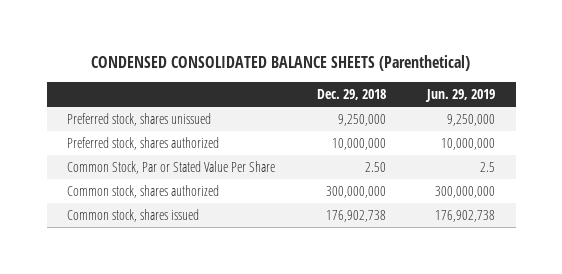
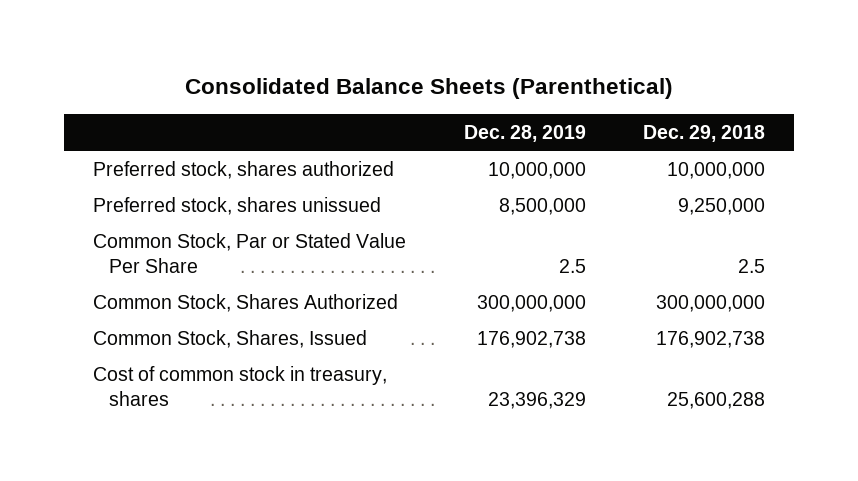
[91,55,471,72] CONDENSED CONSOLIDATED BALANCE SHEETS (Parenthetical) -> [185,78,674,100] Consolidated Balance Sheets (Parenthetical)
[424,89,495,103] Jun. 29, 2019 -> none
none -> [463,124,586,142] Dec. 28, 2019
[67,112,212,126] Preferred stock, shares unissued -> [92,196,381,215] Preferred stock, shares unissued
[364,161,386,172] 2.50 -> [738,258,766,273] 2.5
[67,184,220,198] Common stock, shares authorized -> [92,293,398,312] Common Stock, Shares Authorized
[67,208,200,222] Common stock, shares issued -> [92,329,367,348] Common Stock, Shares, Issued
none -> [92,365,387,406] Cost of common stock in treasury, shares

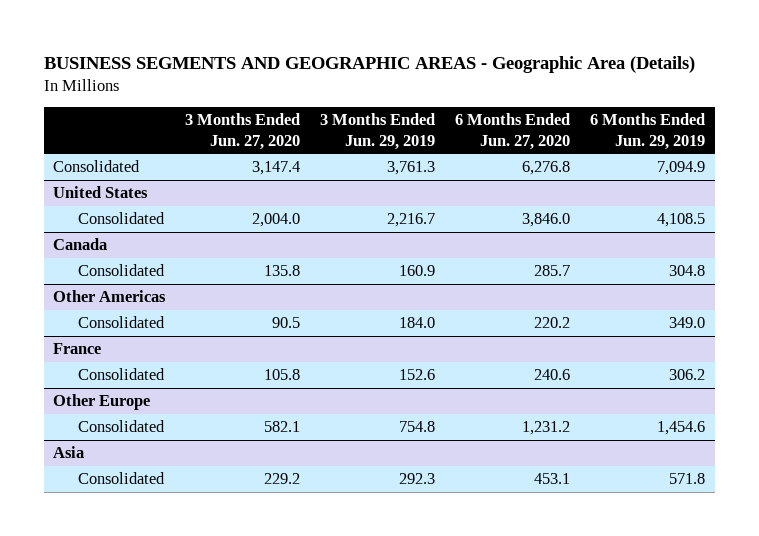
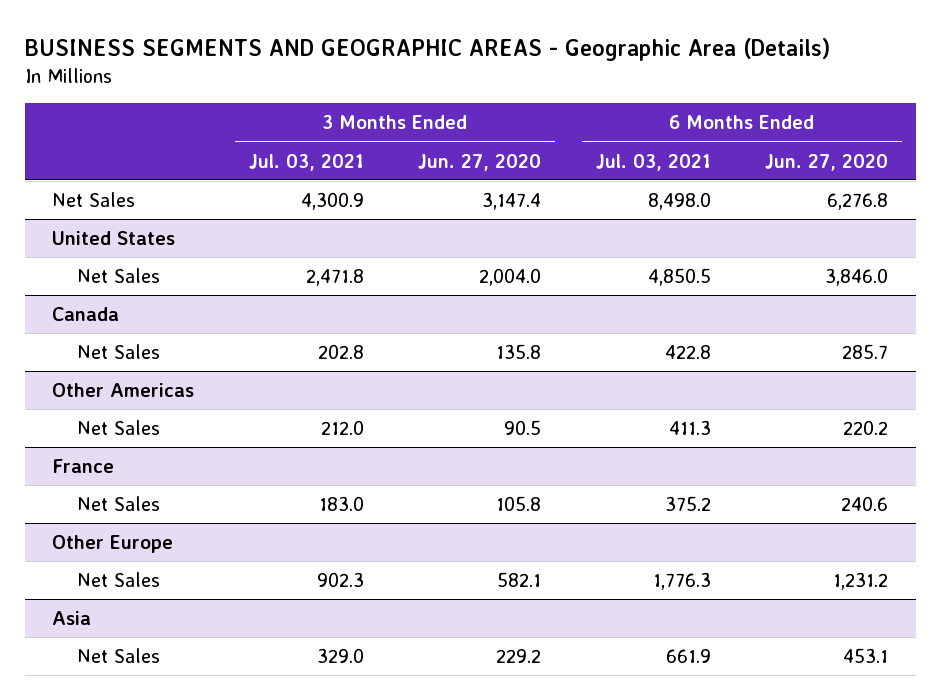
[320,113,436,150] 3 Months Ended Jun. 29, 2019 -> none
[590,113,706,150] 6 Months Ended Jun. 29, 2019 -> none
none -> [248,153,364,171] Jul. 03, 2021
none -> [595,153,711,171] Jul. 03, 2021
[53,160,141,173] Consolidated -> [52,192,136,208] Net Sales
[78,212,166,225] Consolidated -> [77,268,161,284] Net Sales
[78,264,166,277] Consolidated -> [77,344,161,360] Net Sales
[78,316,166,329] Consolidated -> [77,420,161,436] Net Sales
[78,368,166,381] Consolidated -> [77,496,161,512] Net Sales
[78,420,166,433] Consolidated -> [77,572,161,588] Net Sales
[78,472,166,485] Consolidated -> [77,648,161,664] Net Sales

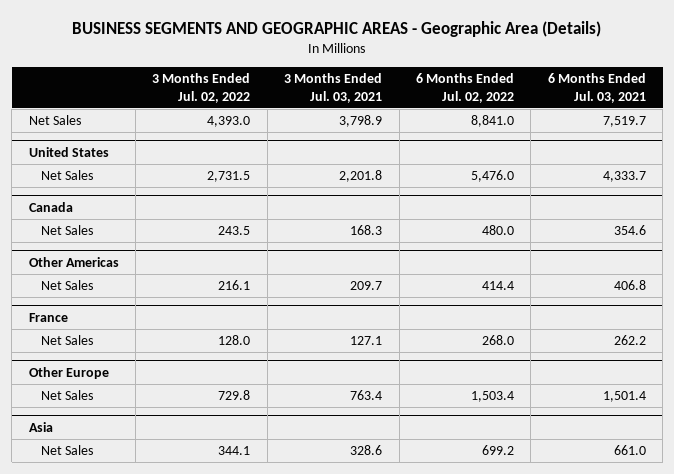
[418,153,542,171] Jun. 27, 2020 -> none
[765,153,889,171] Jun. 27, 2020 -> none
none -> [152,73,251,103] 3 Months Ended Jul. 02, 2022
none -> [416,73,515,103] 6 Months Ended Jul. 02, 2022
[300,192,364,211] 4,300.9 -> [339,115,383,128] 3,798.9
[647,192,711,211] 8,498.0 -> [602,116,646,128] 7,519.7
[305,269,364,287] 2,471.8 -> [339,170,383,183] 2,201.8
[647,268,711,287] 4,850.5 -> [602,171,646,183] 4,333.7
[317,344,364,360] 202.8 -> [350,225,383,236] 168.3
[664,345,711,360] 422.8 -> [613,225,646,236] 354.6
[320,420,364,436] 212.0 -> [350,281,383,291] 209.7
[668,420,711,436] 411.3 -> [613,280,646,291] 406.8
[318,496,364,512] 183.0 -> [350,336,383,346] 127.1
[664,496,711,512] 375.2 -> [613,335,646,346] 262.2
[316,572,364,588] 902.3 -> [350,390,383,401] 763.4
[652,572,711,591] 1,776.3 -> [602,391,646,403] 1,501.4
[316,648,364,664] 329.0 -> [350,445,383,456] 328.6
[665,649,711,664] 661.9 -> [613,445,646,456] 661.0

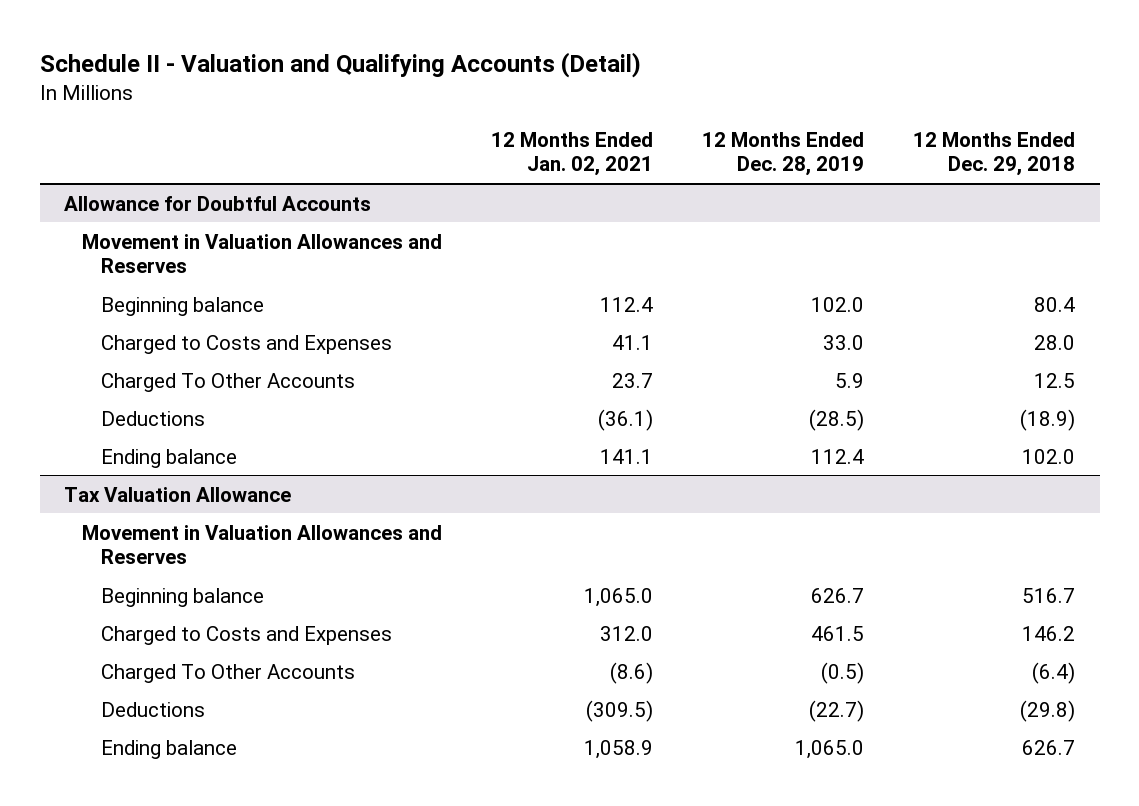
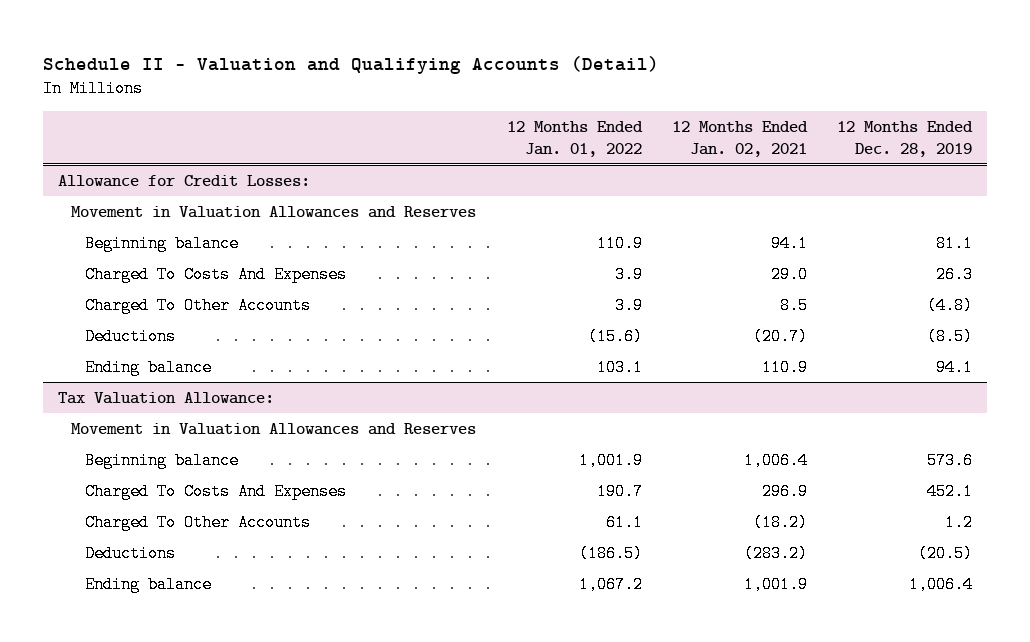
[913,131,1076,177] 12 Months Ended Dec. 29, 2018 -> none
none -> [506,120,643,157] 12 Months Ended Jan. 01, 2022
[63,195,371,211] Allowance for Doubtful Accounts -> [57,174,310,187] Allowance for Credit Losses:
[600,296,654,312] 112.4 -> [771,234,809,252] 94.1
[811,296,865,312] 102.0 -> [936,234,974,252] 81.1
[100,334,392,354] Charged to Costs and Expenses -> [85,265,348,283] Charged To Costs And Expenses
[612,334,654,350] 41.1 -> [771,265,809,283] 29.0
[823,334,865,350] 33.0 -> [936,265,974,283] 26.3
[612,372,654,388] 23.7 -> [780,296,809,314] 8.5
[835,372,865,388] 5.9 -> [927,296,974,314] (4.8)
[598,408,654,431] (36.1) -> [753,327,809,345] (20.7)
[809,408,865,431] (28.5) -> [927,327,974,345] (8.5)
[600,448,654,464] 141.1 -> [762,358,809,376] 110.9
[811,448,865,464] 112.4 -> [936,358,974,376] 94.1
[63,486,291,502] Tax Valuation Allowance -> [57,391,274,404] Tax Valuation Allowance:
[584,587,654,607] 1,065.0 -> [744,451,809,469] 1,006.4
[811,587,865,603] 626.7 -> [927,451,974,469] 573.6
[100,625,392,645] Charged to Costs and Expenses -> [85,482,348,500] Charged To Costs And Expenses
[600,625,654,641] 312.0 -> [762,482,809,500] 296.9
[811,625,865,641] 461.5 -> [927,482,974,500] 452.1
[610,661,654,684] (8.6) -> [753,513,809,531] (18.2)
[821,661,865,684] (0.5) -> [945,513,974,531] 1.2
[586,699,654,722] (309.5) -> [744,544,809,562] (283.2)
[809,699,865,722] (22.7) -> [918,544,974,562] (20.5)
[584,739,654,759] 1,058.9 -> [744,575,809,593] 1,001.9
[795,739,865,759] 1,065.0 -> [909,575,974,593] 1,006.4

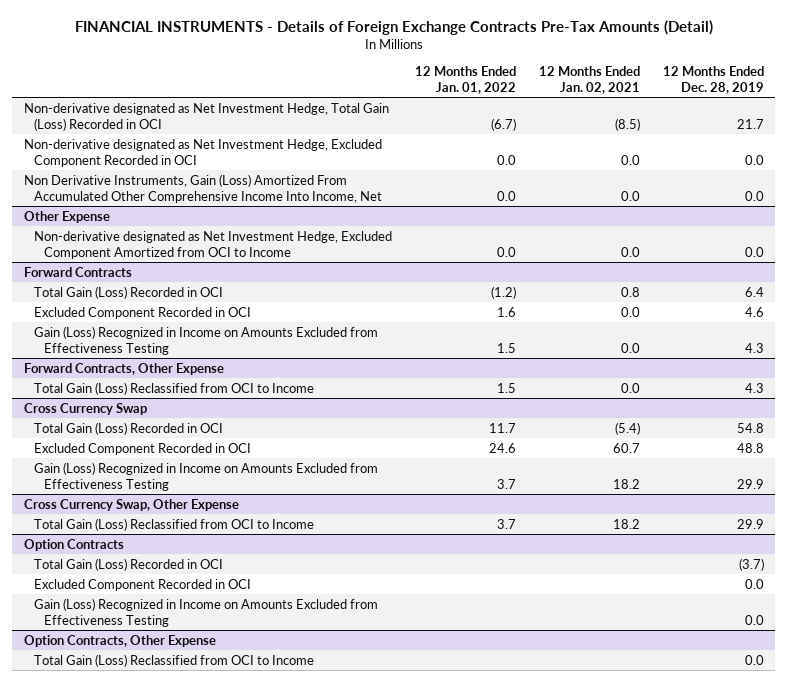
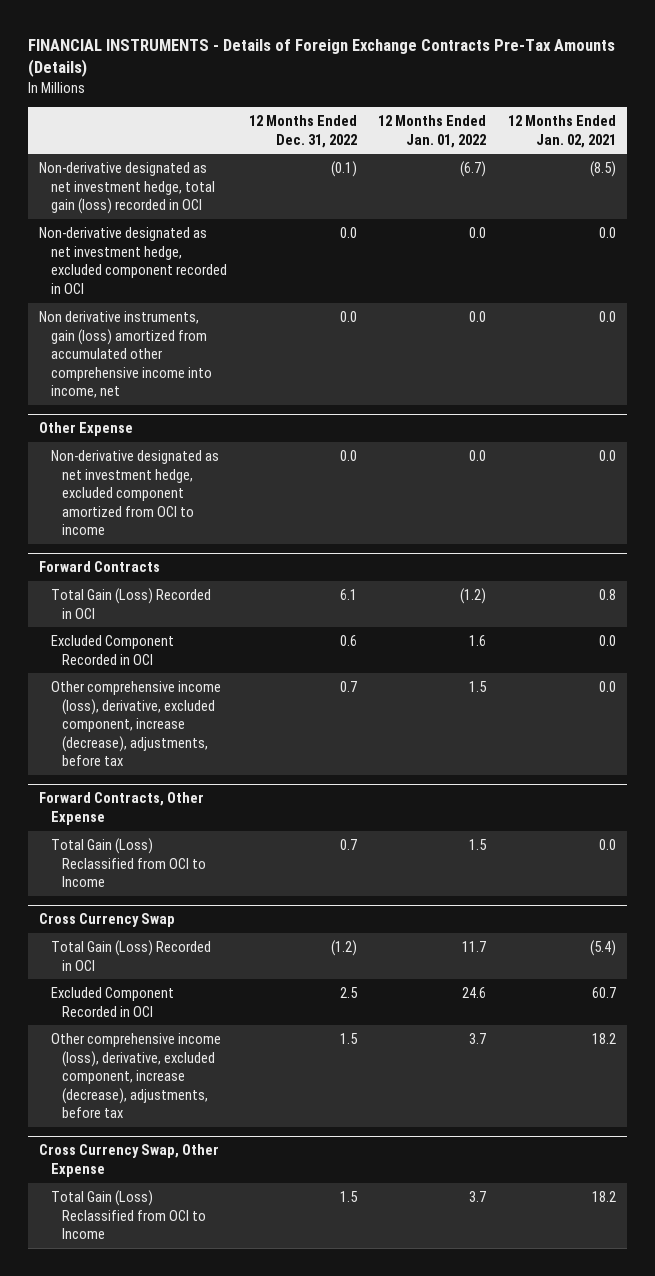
[74,19,713,35] FINANCIAL INSTRUMENTS - Details of Foreign Exchange Contracts Pre-Tax Amounts (Detail) -> [28,38,616,78] FINANCIAL INSTRUMENTS - Details of Foreign Exchange Contracts Pre-Tax Amounts (Details)
[662,65,764,94] 12 Months Ended Dec. 28, 2019 -> none
none -> [248,115,357,148] 12 Months Ended Dec. 31, 2022
[23,102,389,131] Non-derivative designated as Net Investment Hedge, Total Gain (Loss) Recorded in OCI -> [39,162,215,215] Non-derivative designated as net investment hedge, total gain (loss) recorded in OCI
[23,138,382,167] Non-derivative designated as Net Investment Hedge, Excluded Component Recorded in OCI -> [39,227,227,294] Non-derivative designated as net investment hedge, excluded component recorded in OCI
[23,173,382,203] Non Derivative Instruments, Gain (Loss) Amortized From Accumulated Other Comprehensive Income Into Income, Net -> [39,311,212,399] Non derivative instruments, gain (loss) amortized from accumulated other comprehensive income into income, net
[33,230,392,259] Non-derivative designated as Net Investment Hedge, Excluded Component Amortized from OCI to Income -> [50,450,219,536] Non-derivative designated as net investment hedge, excluded component amortized from OCI to income
[33,325,378,355] Gain (Loss) Recognized in Income on Amounts Excluded from Effectiveness Testing -> [50,681,221,767] Other comprehensive income (loss), derivative, excluded component, increase (decrease), adjustments, before tax
[33,461,378,491] Gain (Loss) Recognized in Income on Amounts Excluded from Effectiveness Testing -> [50,1033,221,1119] Other comprehensive income (loss), derivative, excluded component, increase (decrease), adjustments, before tax
[23,538,124,551] Option Contracts -> none
[33,557,223,571] Total Gain (Loss) Recorded in OCI -> none
[33,578,251,591] Excluded Component Recorded in OCI -> none
[33,597,378,627] Gain (Loss) Recognized in Income on Amounts Excluded from Effectiveness Testing -> none
[23,634,216,647] Option Contracts, Other Expense -> none
[33,653,314,667] Total Gain (Loss) Reclassified from OCI to Income -> none

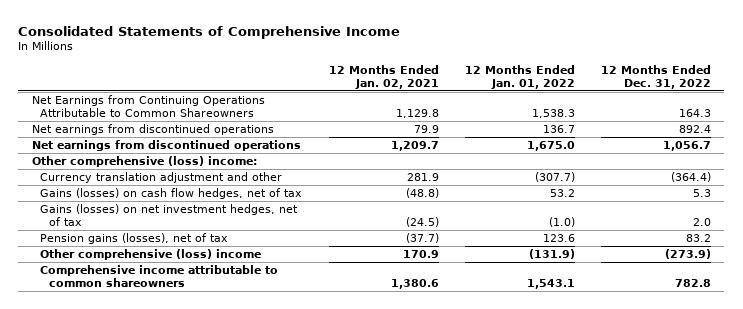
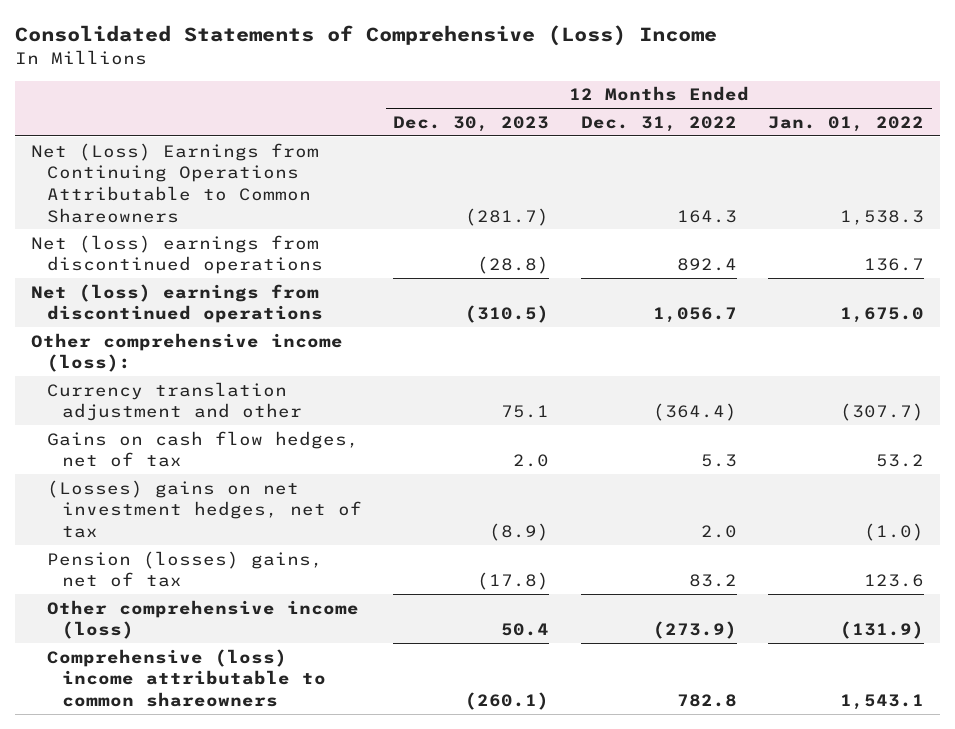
[18,25,401,39] Consolidated Statements of Comprehensive Income -> [15,25,718,47] Consolidated Statements of Comprehensive (Loss) Income
[328,64,439,89] 12 Months Ended Jan. 02, 2021 -> none
none -> [393,115,550,132] Dec. 30, 2023
[31,95,265,118] Net Earnings from Continuing Operations Attributable to Common Shareowners -> [31,142,320,223] Net (Loss) Earnings from Continuing Operations Attributable to Common Shareowners
[31,124,274,136] Net earnings from discontinued operations -> [31,234,323,275] Net (loss) earnings from discontinued operations
[31,140,301,152] Net earnings from discontinued operations -> [31,283,323,324] Net (loss) earnings from discontinued operations
[31,156,257,168] Other comprehensive (loss) income: -> [31,332,344,373] Other comprehensive income (loss):
[40,188,303,200] Gains (losses) on cash flow hedges, net of tax -> [46,430,359,468] Gains on cash flow hedges, net of tax
[40,204,299,227] Gains (losses) on net investment hedges, net of tax -> [46,479,363,538] (Losses) gains on net investment hedges, net of tax
[40,233,229,245] Pension gains (losses), net of tax -> [46,550,323,588] Pension (losses) gains, net of tax
[40,249,262,261] Other comprehensive (loss) income -> [46,599,359,640] Other comprehensive income (loss)
[40,265,279,288] Comprehensive income attributable to common shareowners -> [46,648,327,707] Comprehensive (loss) income attributable to common shareowners

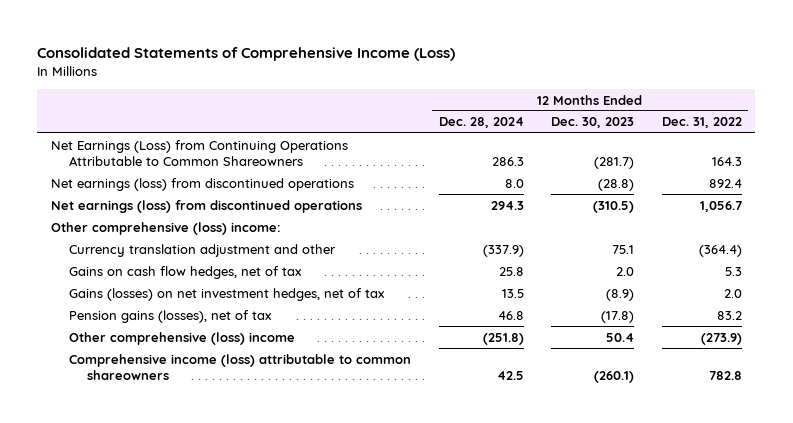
[15,25,718,47] Consolidated Statements of Comprehensive (Loss) Income -> [37,46,456,61] Consolidated Statements of Comprehensive Income (Loss)
[768,115,925,132] Jan. 01, 2022 -> none
none -> [438,117,524,129] Dec. 28, 2024
[31,142,320,223] Net (Loss) Earnings from Continuing Operations Attributable to Common Shareowners -> [51,139,349,167] Net Earnings (Loss) from Continuing Operations Attributable to Common Shareowners
[31,234,323,275] Net (loss) earnings from discontinued operations -> [51,177,355,191] Net earnings (loss) from discontinued operations
[31,283,323,324] Net (loss) earnings from discontinued operations -> [51,199,363,213] Net earnings (loss) from discontinued operations
[31,332,344,373] Other comprehensive income (loss): -> [51,221,282,235] Other comprehensive (loss) income:
[46,479,363,538] (Losses) gains on net investment hedges, net of tax -> [69,287,386,301] Gains (losses) on net investment hedges, net of tax
[46,550,323,588] Pension (losses) gains, net of tax -> [69,309,273,323] Pension gains (losses), net of tax
[46,599,359,640] Other comprehensive income (loss) -> [69,331,296,345] Other comprehensive (loss) income
[46,648,327,707] Comprehensive (loss) income attributable to common shareowners -> [69,353,412,381] Comprehensive income (loss) attributable to common shareowners

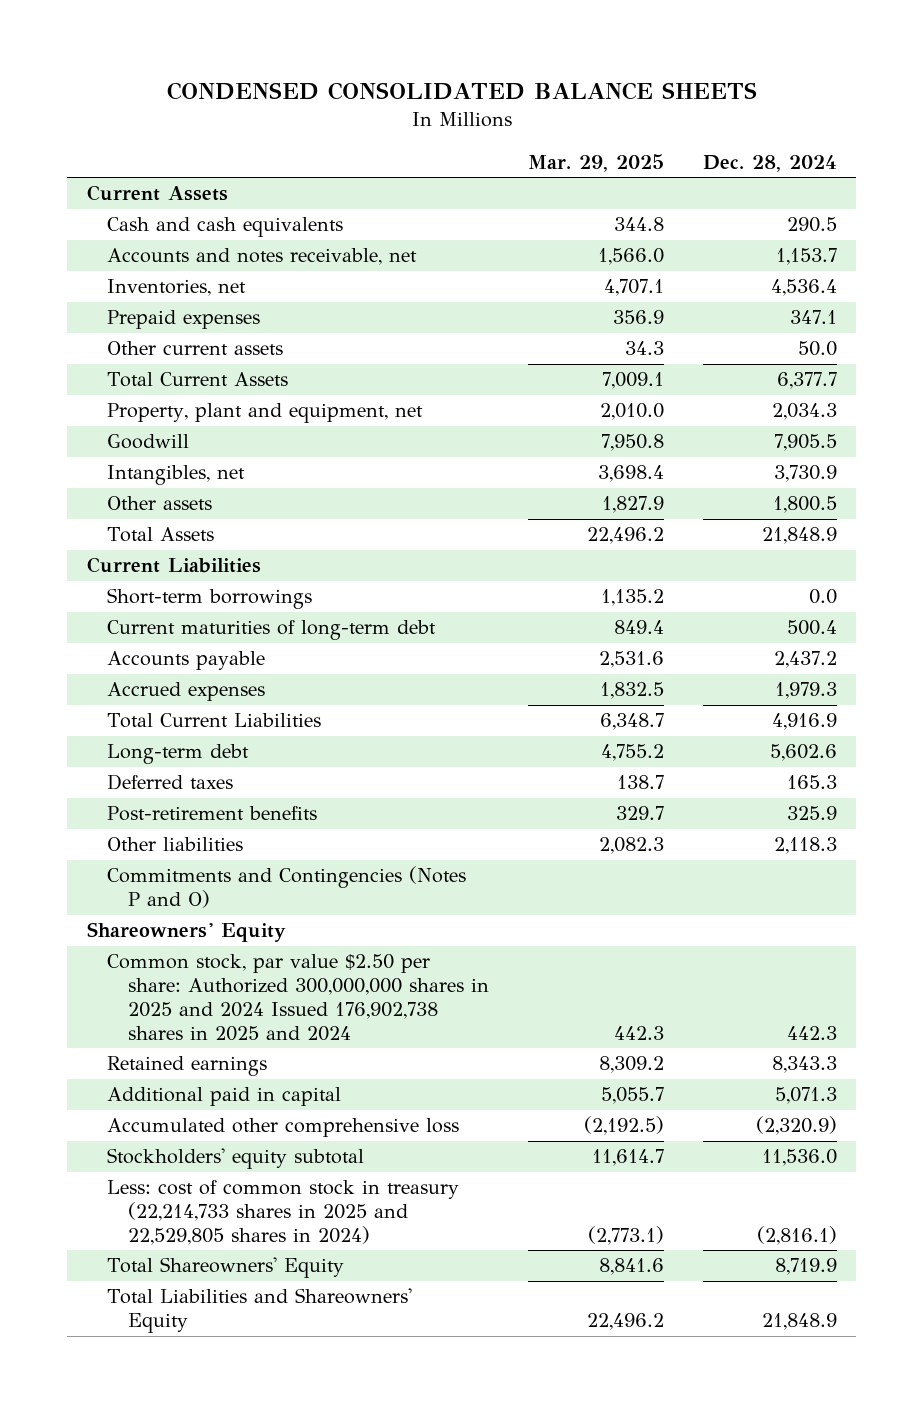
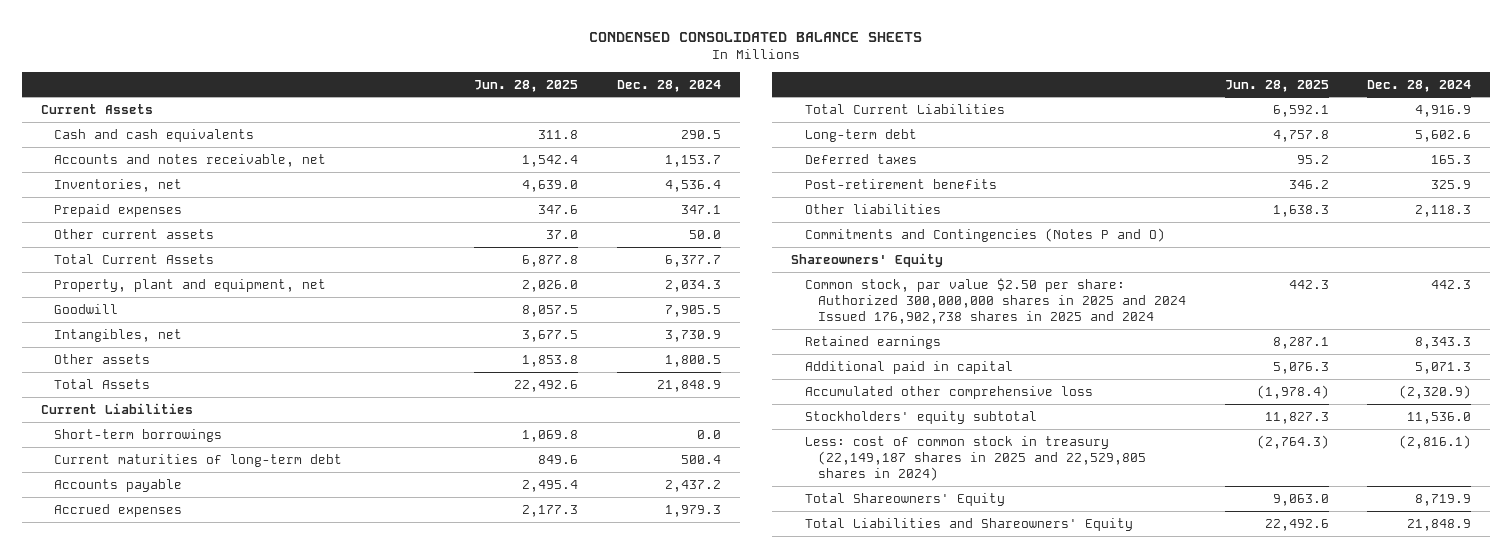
[527,153,664,172] Mar. 29, 2025 -> none
none -> [474,79,579,92] Jun. 28, 2025
[107,1180,460,1245] Less: cost of common stock in treasury (22,214,733 shares in 2025 and 22,529,805 shares in 2024) -> [804,435,1147,482] Less: cost of common stock in treasury (22,149,187 shares in 2025 and 22,529,805 shares in 2024)

